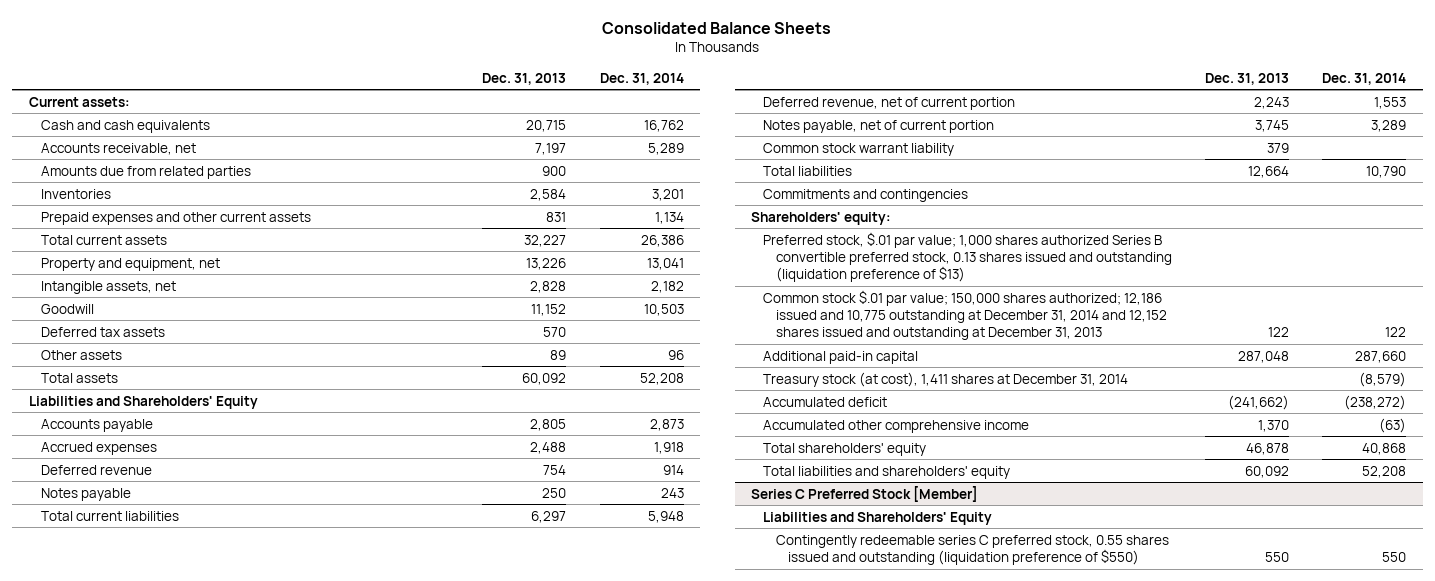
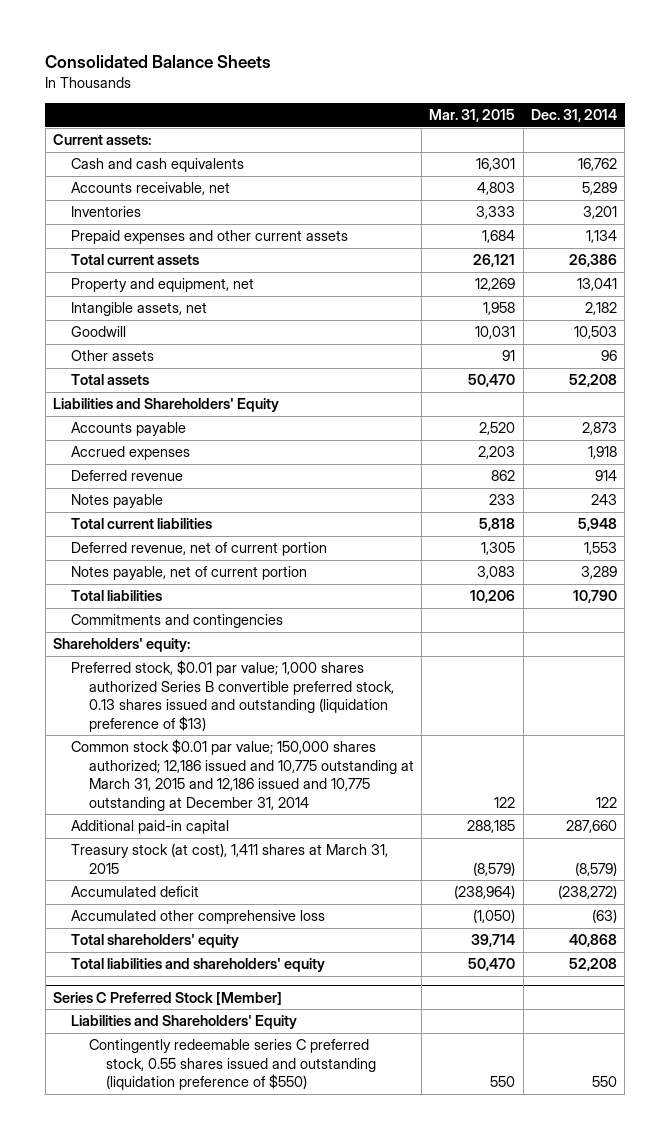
[482,72,567,85] Dec. 31, 2013 -> none
none -> [429,109,516,123] Mar. 31, 2015
[41,165,252,179] Amounts due from related parties -> none
[41,326,166,337] Deferred tax assets -> none
[763,142,955,156] Common stock warrant liability -> none
[763,231,1172,283] Preferred stock, $.01 par value; 1,000 shares authorized Series B convertible preferred stock, 0.13 shares issued and outstanding (liquidation preference of $13) -> [70,660,394,732] Preferred stock, $0.01 par value; 1,000 shares authorized Series B convertible preferred stock, 0.13 shares issued and outstanding (liquidation preference of $13)
[763,289,1167,341] Common stock $.01 par value; 150,000 shares authorized; 12,186 issued and 10,775 outstanding at December 31, 2014 and 12,152 shares issued and outstanding at December 31, 2013 -> [70,739,414,811] Common stock $0.01 par value; 150,000 shares authorized; 12,186 issued and 10,775 outstanding at March 31, 2015 and 12,186 issued and 10,775 outstanding at December 31, 2014
[763,371,1129,387] Treasury stock (at cost), 1,411 shares at December 31, 2014 -> [70,843,388,874] Treasury stock (at cost), 1,411 shares at March 31, 2015
[763,419,1030,433] Accumulated other comprehensive income -> [70,910,325,925] Accumulated other comprehensive loss

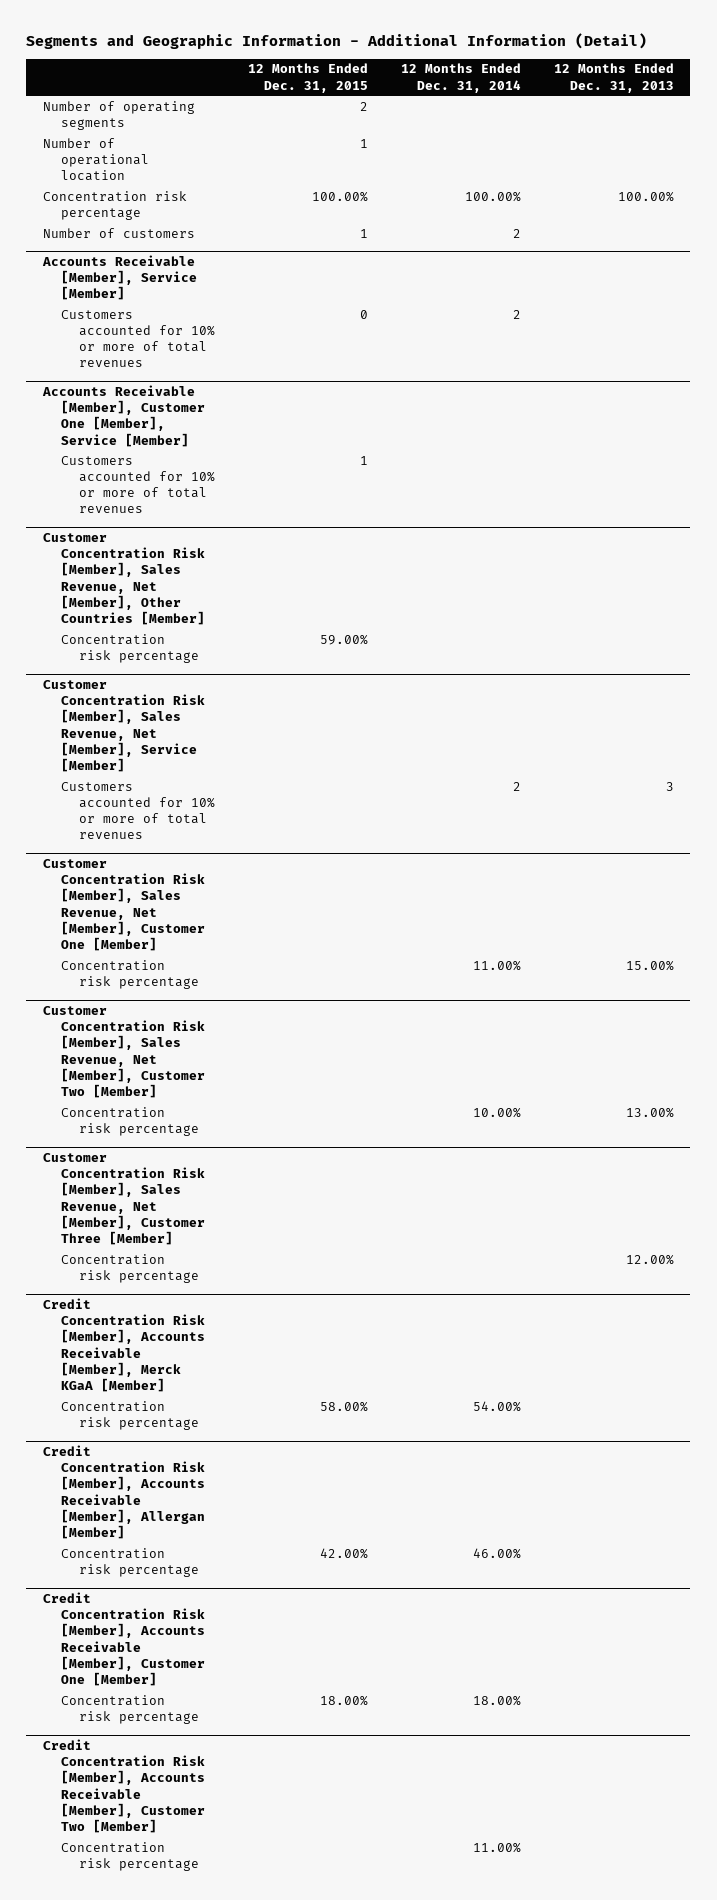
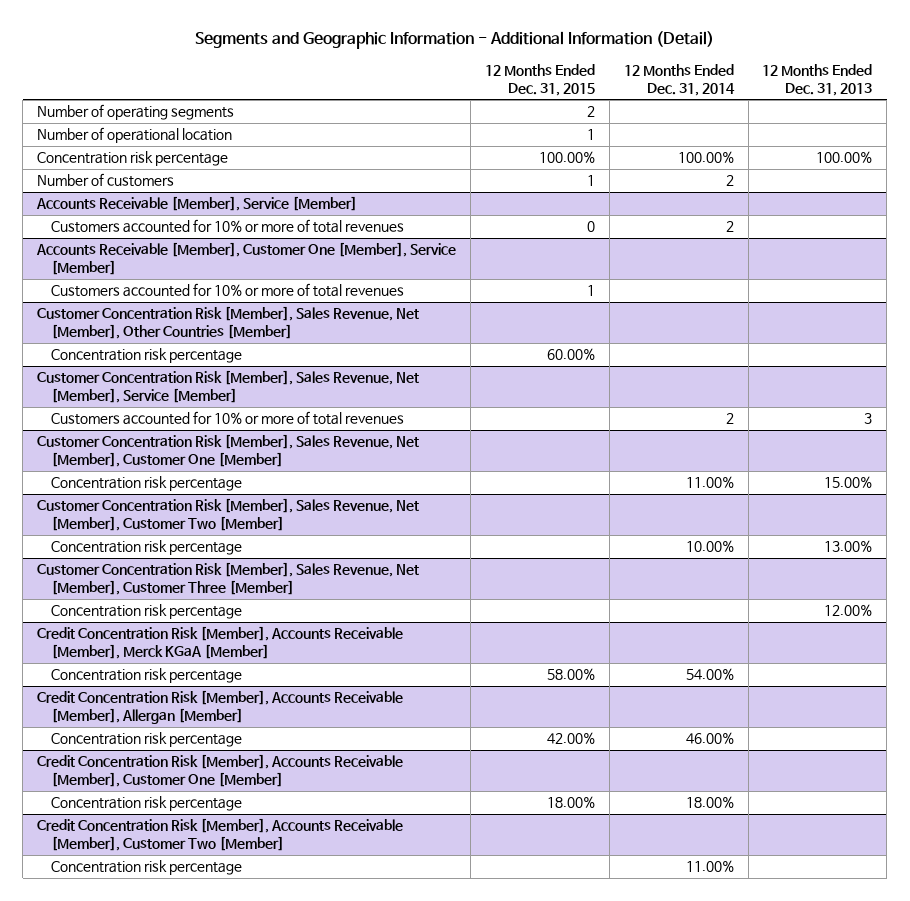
[319,633,368,645] 59.00% -> [546,348,595,361] 60.00%

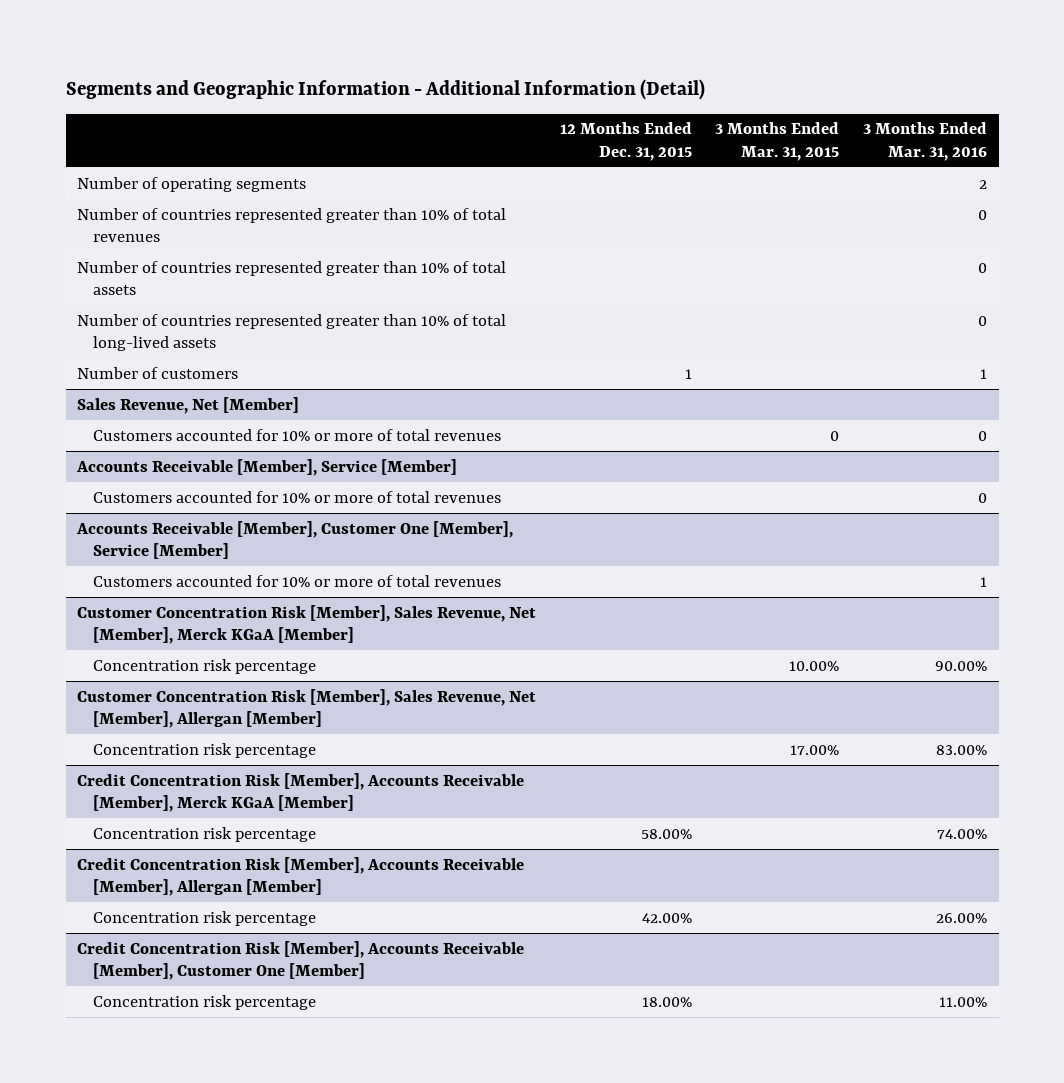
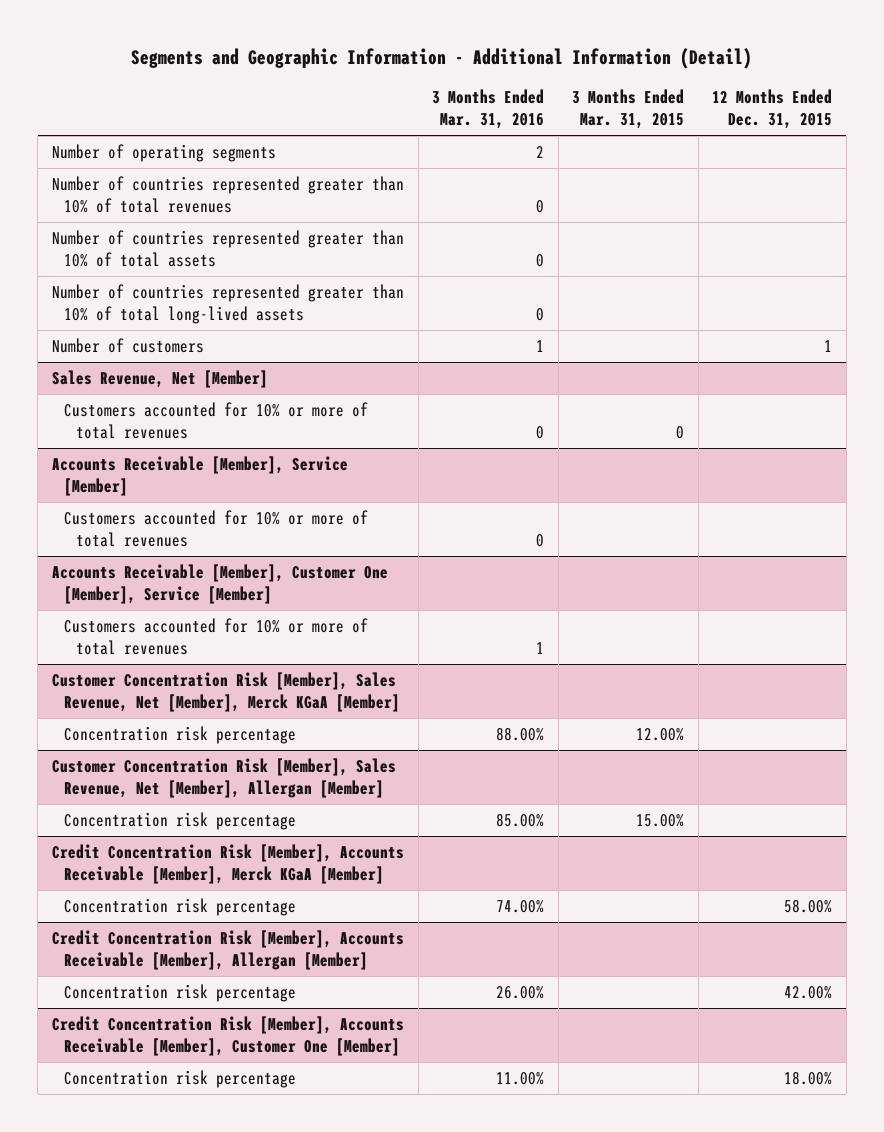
[789,660,840,671] 10.00% -> [636,728,685,742] 12.00%
[935,660,988,671] 90.00% -> [496,727,545,742] 88.00%
[790,744,840,755] 17.00% -> [636,814,685,828] 15.00%
[936,744,988,755] 83.00% -> [496,813,545,828] 85.00%

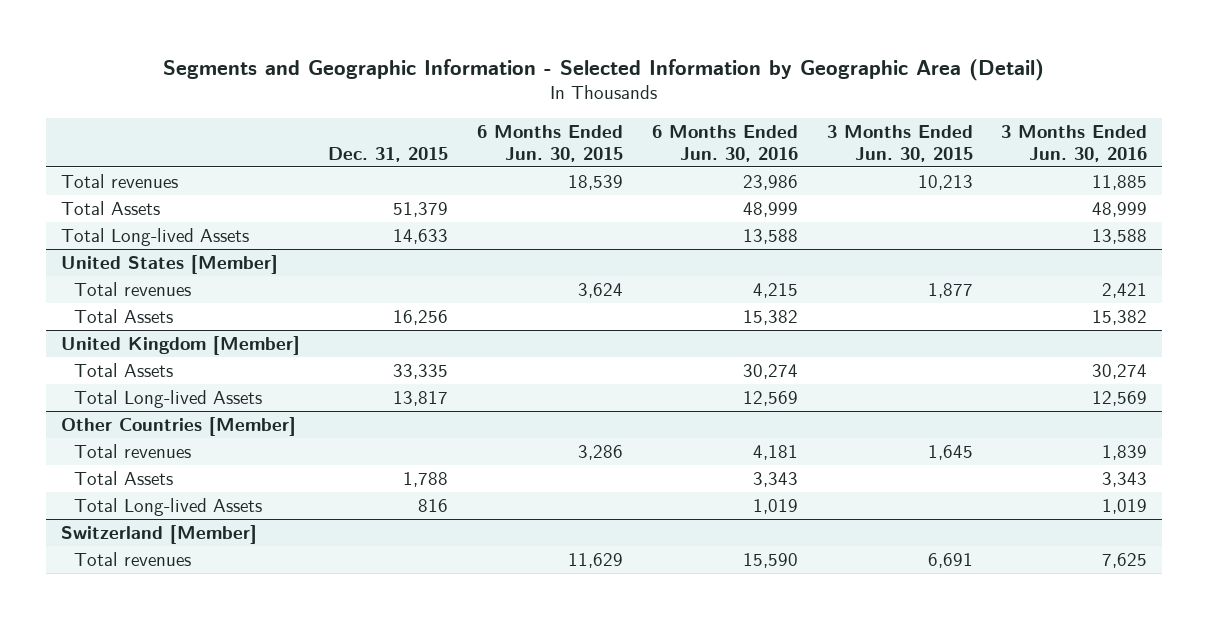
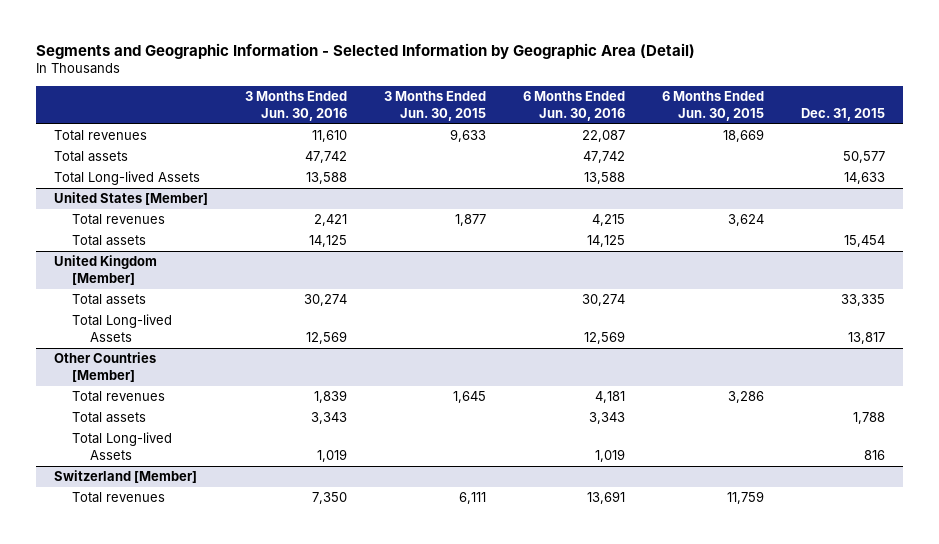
[568,175,624,191] 18,539 -> [722,129,764,143] 18,669
[742,175,798,191] 23,986 -> [581,130,625,143] 22,087
[917,175,973,191] 10,213 -> [449,129,486,143] 9,633
[1092,175,1148,191] 11,885 -> [311,130,347,143] 11,610
[60,201,160,216] Total Assets -> [53,151,128,163] Total assets
[393,202,449,218] 51,379 -> [842,151,885,164] 50,577
[742,202,798,218] 48,999 -> [582,151,625,164] 47,742
[1092,202,1148,218] 48,999 -> [304,151,347,164] 47,742
[73,309,173,324] Total Assets -> [71,235,146,247] Total assets
[393,310,449,326] 16,256 -> [843,235,885,248] 15,454
[742,310,798,326] 15,382 -> [586,235,625,248] 14,125
[1092,310,1148,326] 15,382 -> [308,235,347,248] 14,125
[73,363,173,378] Total Assets -> [71,294,146,306] Total assets
[73,471,173,486] Total Assets -> [71,412,146,424] Total assets
[568,553,624,569] 11,629 -> [726,491,764,505] 11,759
[742,553,798,569] 15,590 -> [586,491,625,505] 13,691
[927,553,973,569] 6,691 -> [458,492,486,505] 6,111
[1102,553,1148,569] 7,625 -> [311,492,347,505] 7,350

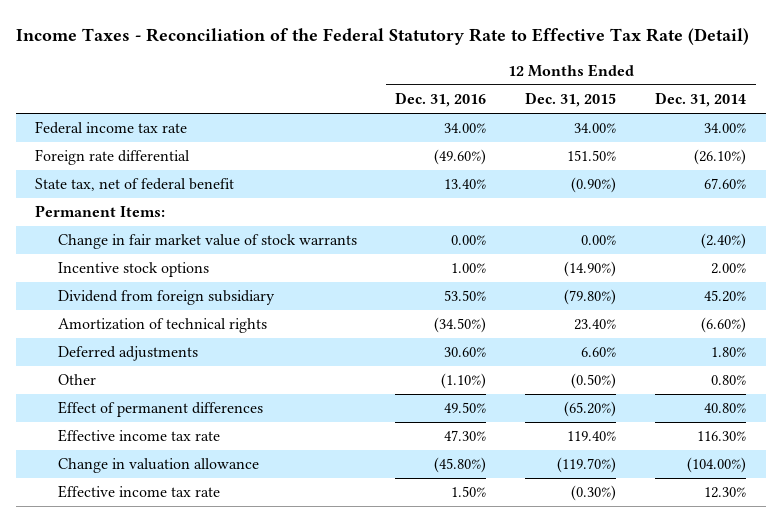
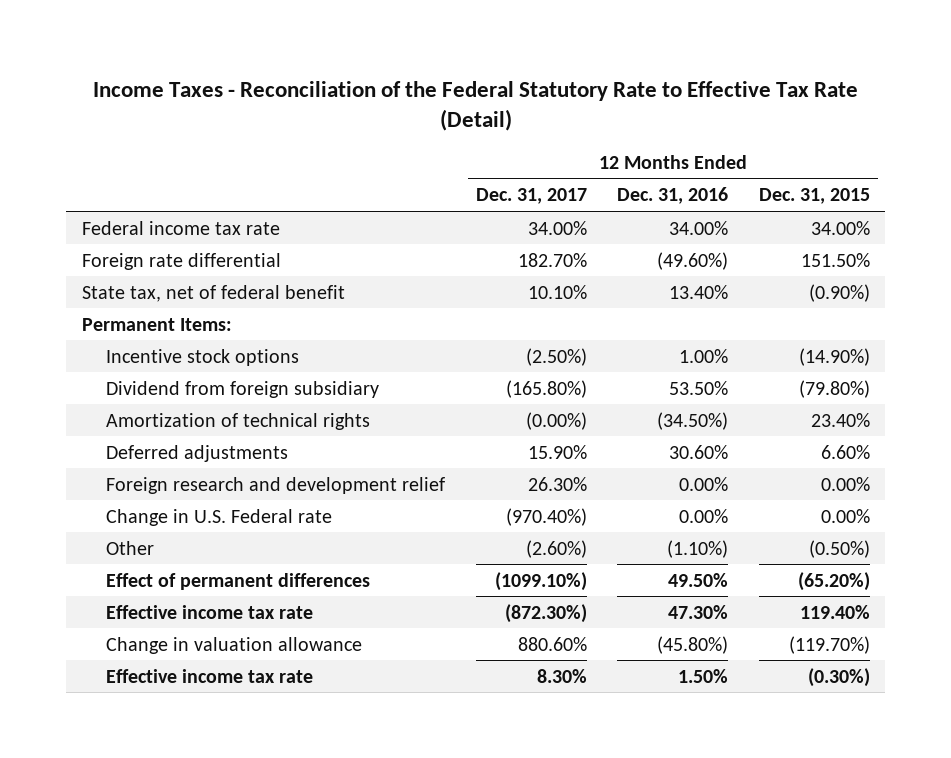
[655,92,747,108] Dec. 31, 2014 -> none
none -> [475,188,587,205] Dec. 31, 2017
[57,234,357,250] Change in fair market value of stock warrants -> none
none -> [105,476,445,494] Foreign research and development relief
none -> [105,508,332,526] Change in U.S. Federal rate

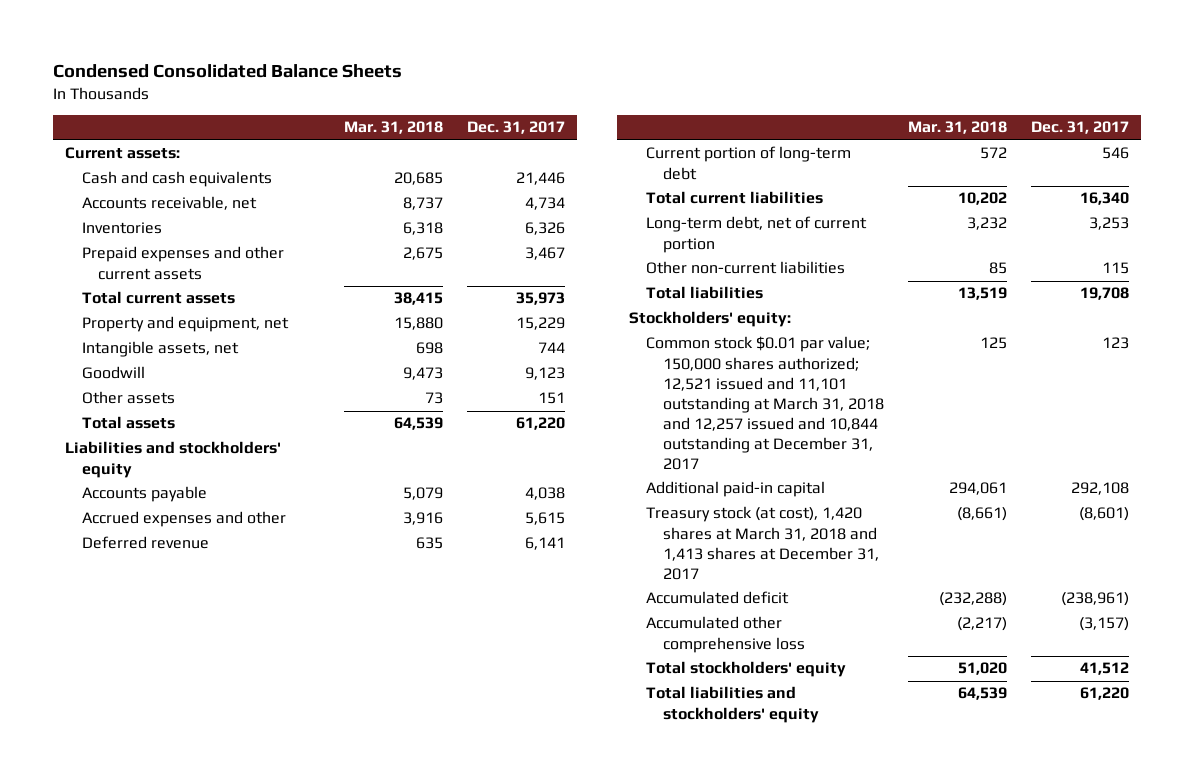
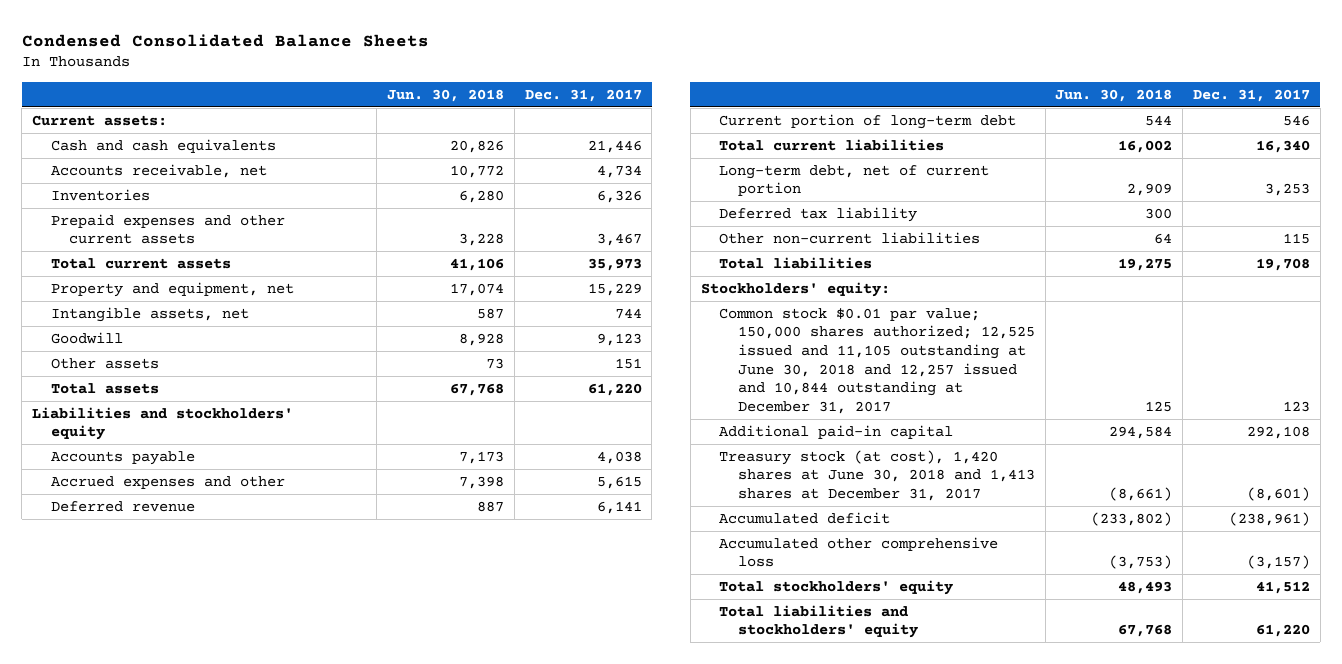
[343,121,443,135] Mar. 31, 2018 -> none
none -> [386,88,504,102] Jun. 30, 2018
none -> [719,206,918,222] Deferred tax liability
[645,336,884,471] Common stock $0.01 par value; 150,000 shares authorized; 12,521 issued and 11,101 outstanding at March 31, 2018 and 12,257 issued and 10,844 outstanding at December 31, 2017 -> [719,307,1035,414] Common stock $0.01 par value; 150,000 shares authorized; 12,525 issued and 11,105 outstanding at June 30, 2018 and 12,257 issued and 10,844 outstanding at December 31, 2017
[645,506,879,580] Treasury stock (at cost), 1,420 shares at March 31, 2018 and 1,413 shares at December 31, 2017 -> [719,449,1035,502] Treasury stock (at cost), 1,420 shares at June 30, 2018 and 1,413 shares at December 31, 2017

